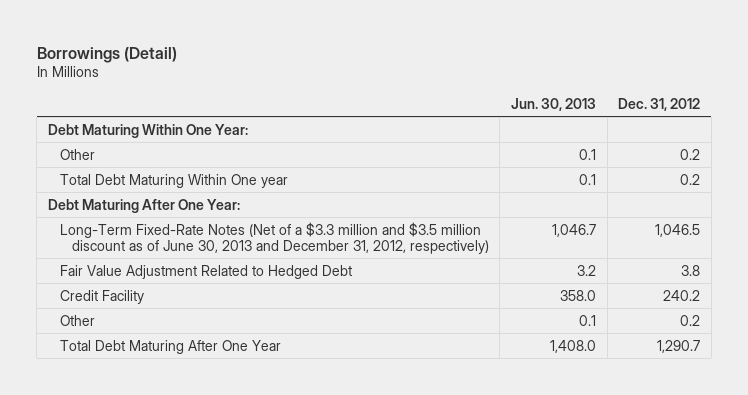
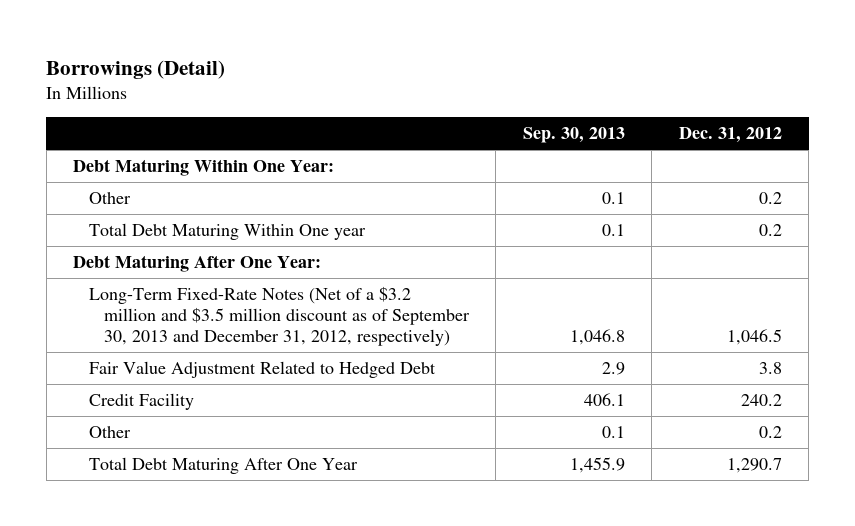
[510,97,596,111] Jun. 30, 2013 -> none
none -> [522,127,625,144] Sep. 30, 2013
[59,221,489,254] Long-Term Fixed-Rate Notes (Net of a $3.3 million and $3.5 million discount as of June 30, 2013 and December 31, 2012, respectively) -> [88,285,471,347] Long-Term Fixed-Rate Notes (Net of a $3.2 million and $3.5 million discount as of September 30, 2013 and December 31, 2012, respectively)

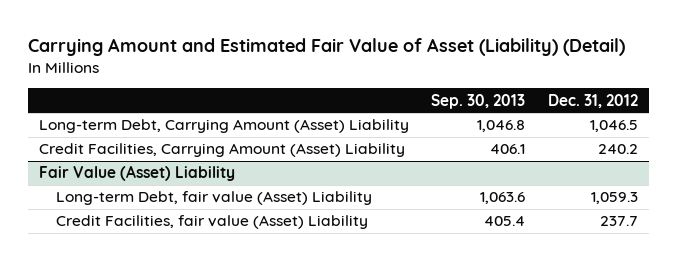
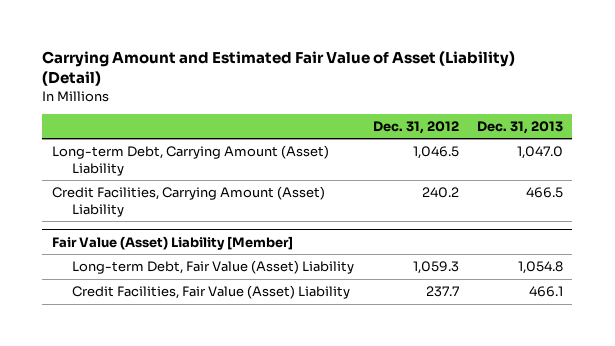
[431,93,526,109] Sep. 30, 2013 -> none
none -> [477,120,564,134] Dec. 31, 2013
[38,165,235,182] Fair Value (Asset) Liability -> [51,235,293,250] Fair Value (Asset) Liability [Member]
[55,191,372,206] Long-term Debt, fair value (Asset) Liability -> [71,260,354,275] Long-term Debt, Fair Value (Asset) Liability
[55,215,368,230] Credit Facilities, fair value (Asset) Liability -> [71,285,350,300] Credit Facilities, Fair Value (Asset) Liability

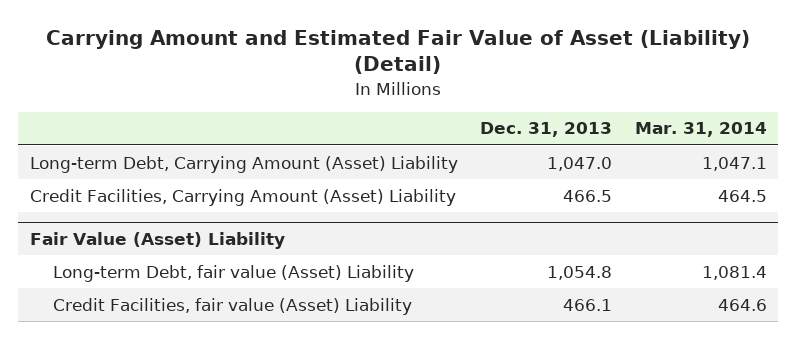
[372,120,459,134] Dec. 31, 2012 -> none
none -> [634,122,767,138] Mar. 31, 2014
[51,235,293,250] Fair Value (Asset) Liability [Member] -> [29,232,285,250] Fair Value (Asset) Liability
[71,260,354,275] Long-term Debt, Fair Value (Asset) Liability -> [53,264,415,282] Long-term Debt, fair value (Asset) Liability
[71,285,350,300] Credit Facilities, Fair Value (Asset) Liability -> [53,297,413,315] Credit Facilities, fair value (Asset) Liability

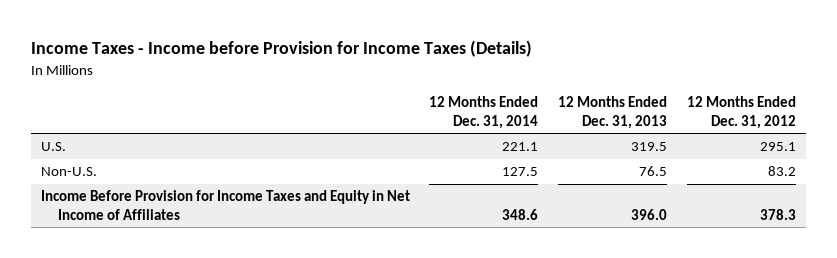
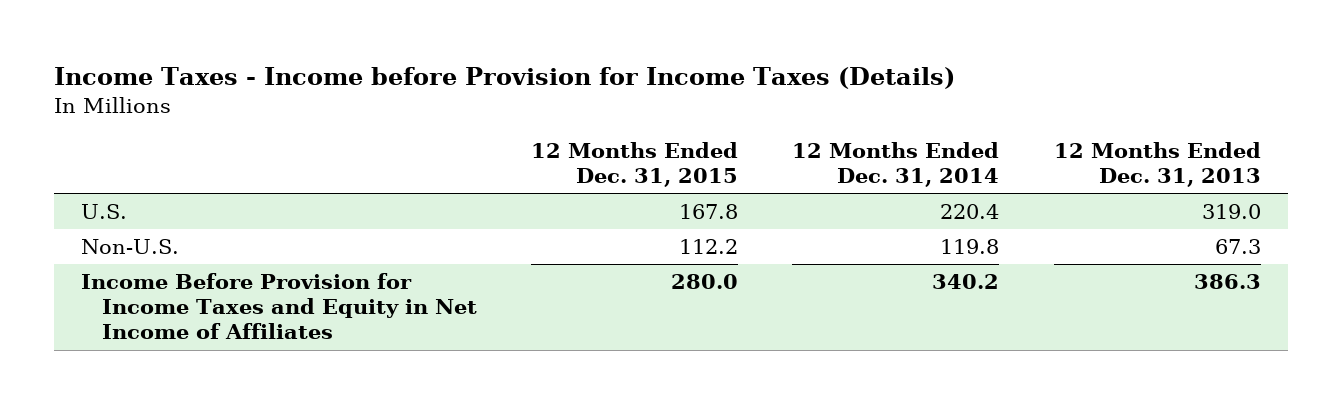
[687,96,797,129] 12 Months Ended Dec. 31, 2012 -> none
none -> [531,142,739,188] 12 Months Ended Dec. 31, 2015
[502,142,539,152] 221.1 -> [940,203,1000,219] 220.4
[631,142,668,152] 319.5 -> [1201,203,1261,219] 319.0
[502,167,539,177] 127.5 -> [940,238,1000,254] 119.8
[639,166,668,177] 76.5 -> [1214,238,1261,254] 67.3
[502,208,539,220] 348.6 -> [932,273,1000,289] 340.2
[631,208,668,220] 396.0 -> [1193,273,1261,289] 386.3

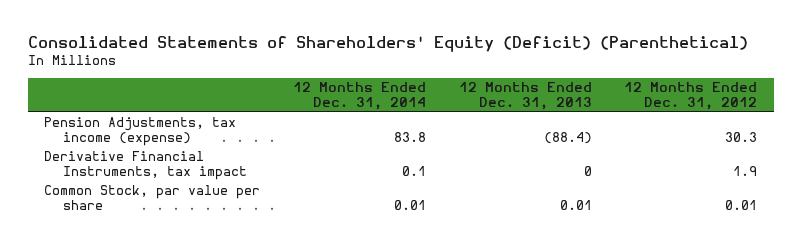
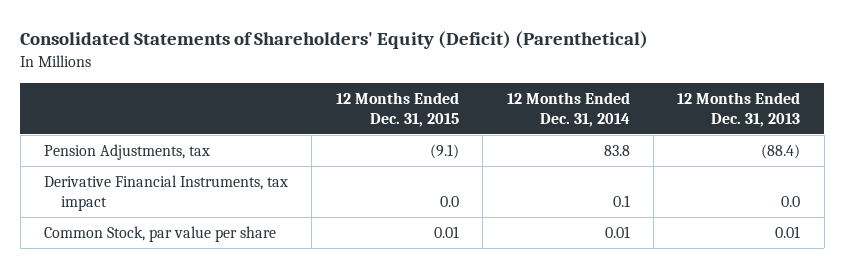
[624,82,758,111] 12 Months Ended Dec. 31, 2012 -> none
none -> [335,92,459,127] 12 Months Ended Dec. 31, 2015
[44,117,237,147] Pension Adjustments, tax income (expense) -> [44,144,211,161] Pension Adjustments, tax
[583,166,592,177] 0 -> [781,195,801,207] 0.0

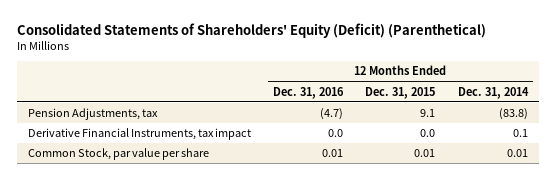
[677,92,801,127] 12 Months Ended Dec. 31, 2013 -> none
none -> [273,86,345,99] Dec. 31, 2016
[429,144,459,160] (9.1) -> [420,109,436,118] 9.1
[603,145,630,157] 83.8 -> [498,108,528,121] (83.8)

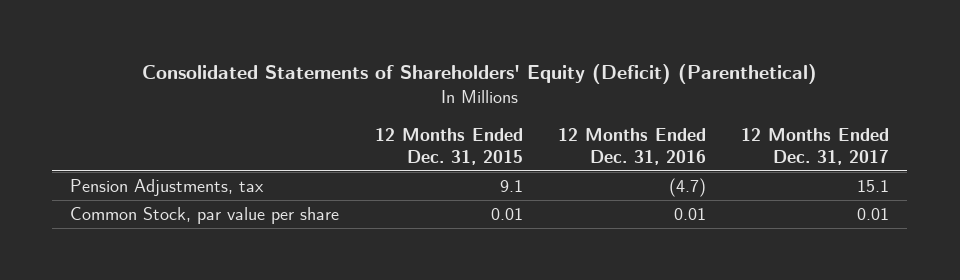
[457,86,529,99] Dec. 31, 2014 -> none
none -> [741,127,890,165] 12 Months Ended Dec. 31, 2017
[28,128,252,141] Derivative Financial Instruments, tax impact -> none

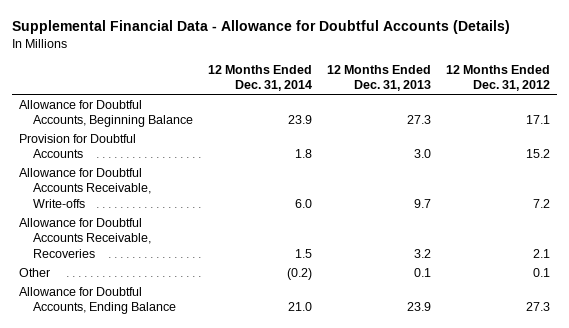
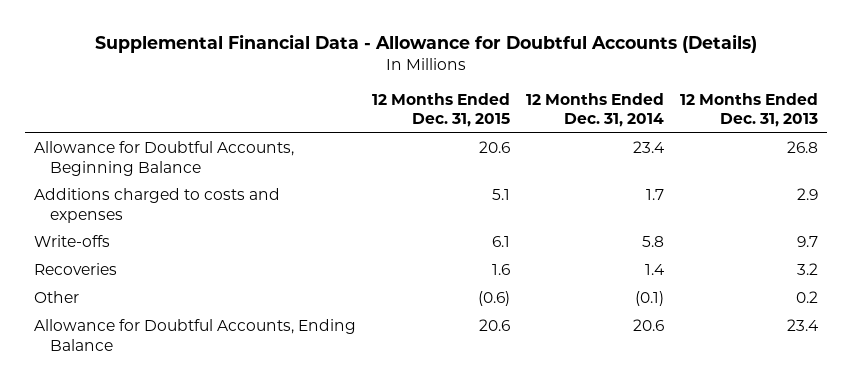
[445,64,550,92] 12 Months Ended Dec. 31, 2012 -> none
none -> [371,92,510,128] 12 Months Ended Dec. 31, 2015
[19,133,137,159] Provision for Doubtful Accounts -> none
[19,217,152,258] Allowance for Doubtful Accounts Receivable, Recoveries -> none
[288,115,313,125] 23.9 -> [633,141,666,154] 23.4
[406,115,431,125] 27.3 -> [787,141,819,154] 26.8
none -> [33,188,280,223] Additions charged to costs and expenses
[19,167,152,208] Allowance for Doubtful Accounts Receivable, Write-offs -> [33,235,110,248] Write-offs
[295,198,313,208] 6.0 -> [642,236,665,248] 5.8
none -> [33,263,117,276] Recoveries
[287,267,313,280] (0.2) -> [635,291,665,307] (0.1)
[413,267,431,277] 0.1 -> [796,291,819,304] 0.2
[288,302,313,312] 21.0 -> [633,319,665,332] 20.6
[406,302,431,312] 23.9 -> [787,319,820,332] 23.4

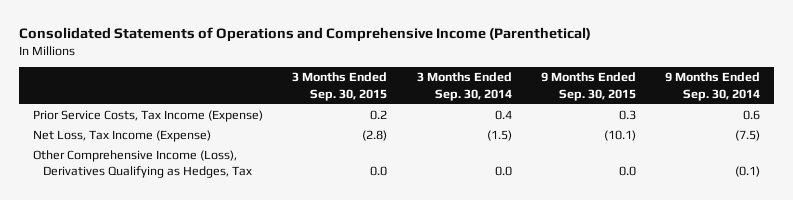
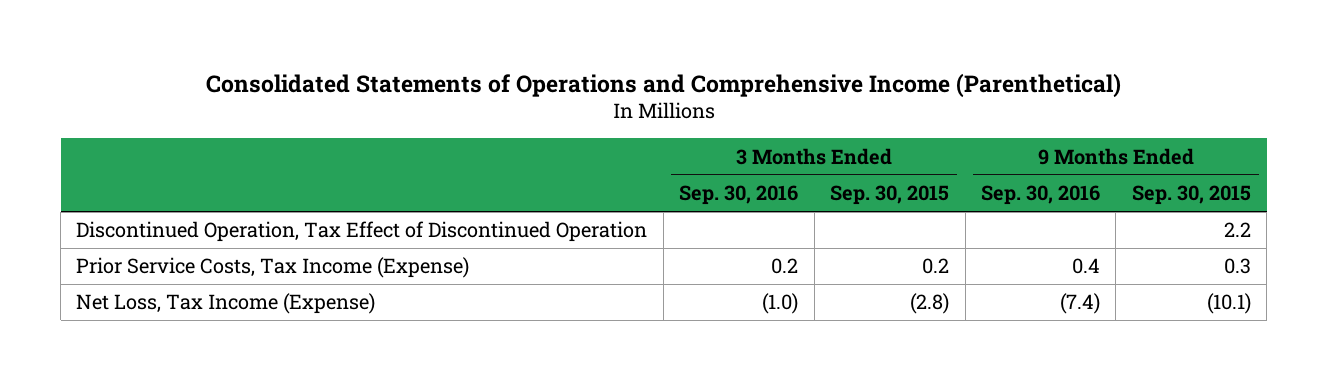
[416,72,512,101] 3 Months Ended Sep. 30, 2014 -> none
[664,72,760,101] 9 Months Ended Sep. 30, 2014 -> none
none -> [679,185,799,206] Sep. 30, 2016
none -> [980,185,1100,206] Sep. 30, 2016
none -> [76,221,648,243] Discontinued Operation, Tax Effect of Discontinued Operation
[33,150,252,179] Other Comprehensive Income (Loss), Derivatives Qualifying as Hedges, Tax -> none

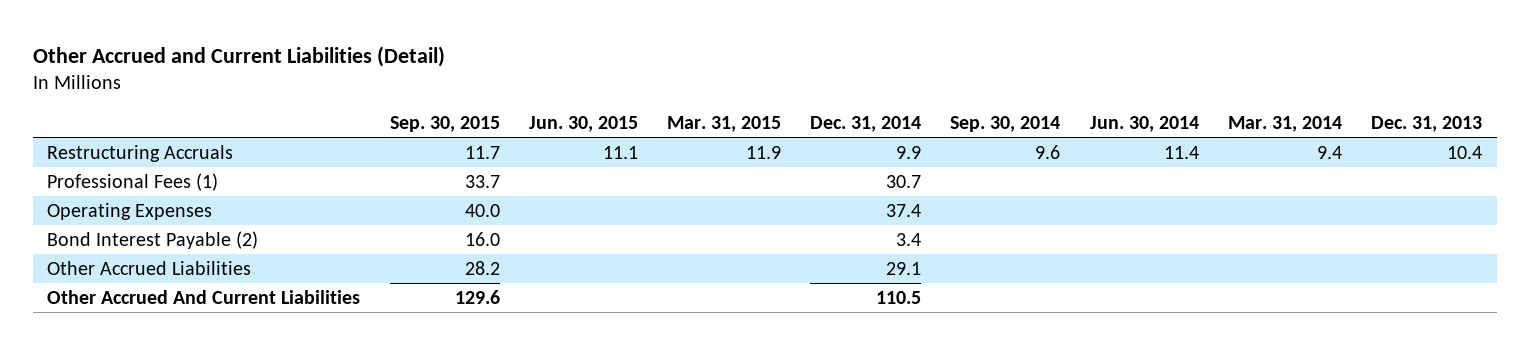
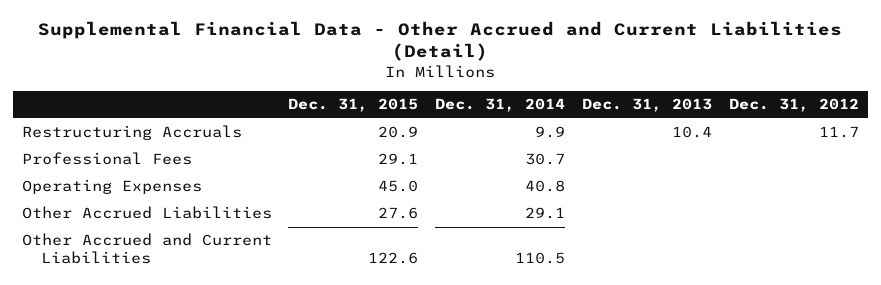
[32,45,445,67] Other Accrued and Current Liabilities (Detail) -> [38,21,843,62] Supplemental Financial Data - Other Accrued and Current Liabilities (Detail)
[389,116,500,133] Sep. 30, 2015 -> none
[528,116,638,133] Jun. 30, 2015 -> none
[667,116,782,133] Mar. 31, 2015 -> none
[950,116,1061,133] Sep. 30, 2014 -> none
[1089,116,1199,133] Jun. 30, 2014 -> none
[1227,116,1342,133] Mar. 31, 2014 -> none
none -> [288,98,419,113] Dec. 31, 2015
none -> [729,98,860,113] Dec. 31, 2012
[47,230,259,249] Bond Interest Payable (2) -> none
[47,172,219,191] Professional Fees (1) -> [21,152,192,166] Professional Fees
[886,203,922,217] 37.4 -> [525,180,566,193] 40.8
[47,289,361,304] Other Accrued And Current Liabilities -> [21,233,272,265] Other Accrued and Current Liabilities

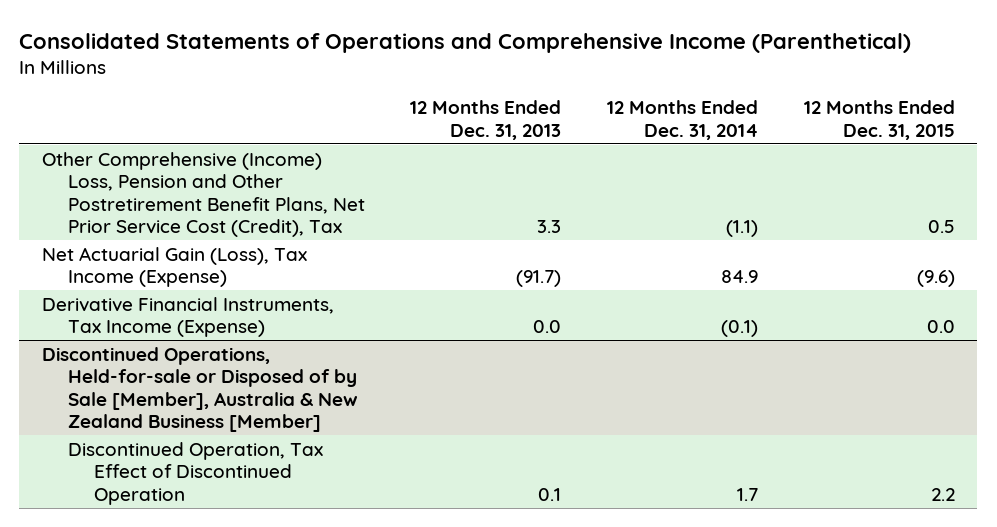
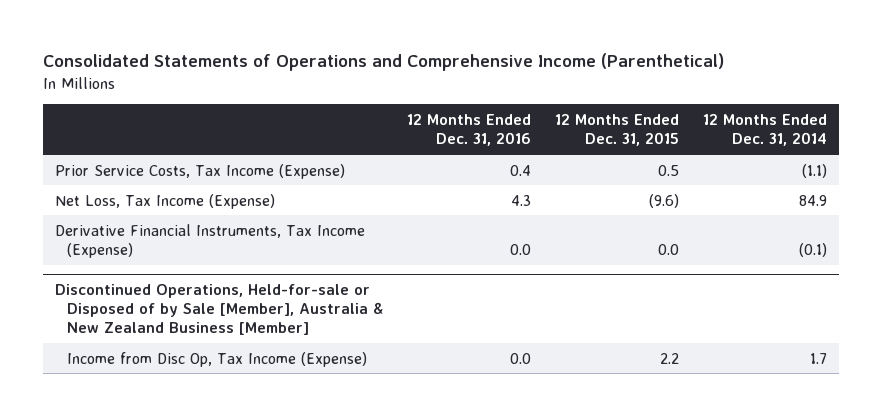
[410,100,562,140] 12 Months Ended Dec. 31, 2013 -> none
none -> [406,114,531,147] 12 Months Ended Dec. 31, 2016
[42,151,365,238] Other Comprehensive (Income) Loss, Pension and Other Postretirement Benefit Plans, Net Prior Service Cost (Credit), Tax -> [54,163,345,179] Prior Service Costs, Tax Income (Expense)
[42,246,308,288] Net Actuarial Gain (Loss), Tax Income (Expense) -> [54,193,275,209] Net Loss, Tax Income (Expense)
[67,441,323,505] Discontinued Operation, Tax Effect of Discontinued Operation -> [67,351,368,367] Income from Disc Op, Tax Income (Expense)

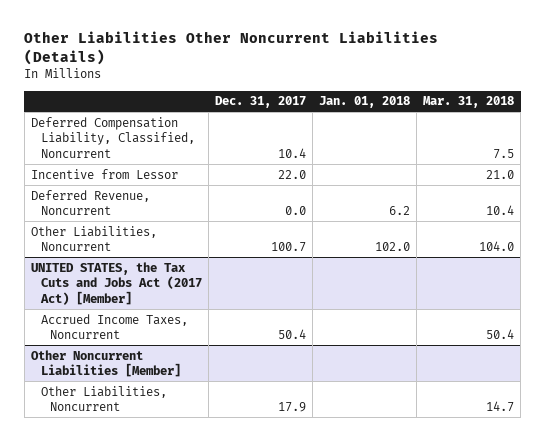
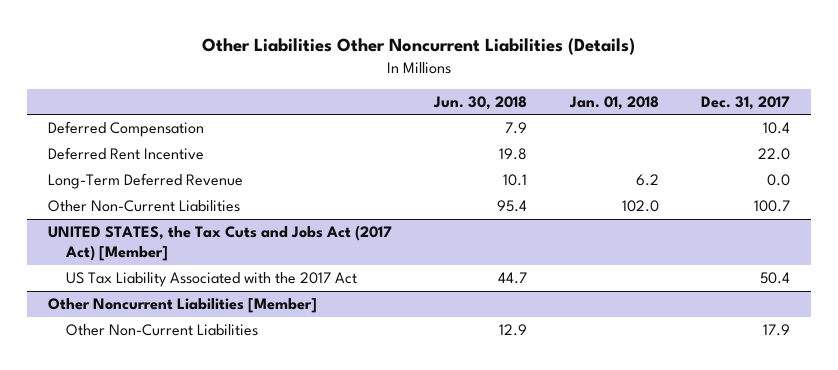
[423,96,515,109] Mar. 31, 2018 -> none
none -> [433,95,528,110] Jun. 30, 2018
[31,116,195,158] Deferred Compensation Liability, Classified, Noncurrent -> [47,121,204,138] Deferred Compensation
[31,168,179,179] Incentive from Lessor -> [47,147,204,161] Deferred Rent Incentive
[31,189,151,216] Deferred Revenue, Noncurrent -> [47,173,243,190] Long-Term Deferred Revenue
[31,225,158,252] Other Liabilities, Noncurrent -> [47,200,240,213] Other Non-Current Liabilities
[40,313,188,340] Accrued Income Taxes, Noncurrent -> [65,272,357,288] US Tax Liability Associated with the 2017 Act
[40,385,167,412] Other Liabilities, Noncurrent -> [65,324,258,337] Other Non-Current Liabilities

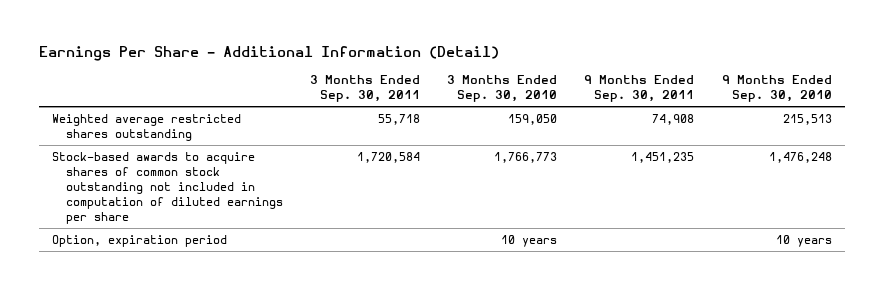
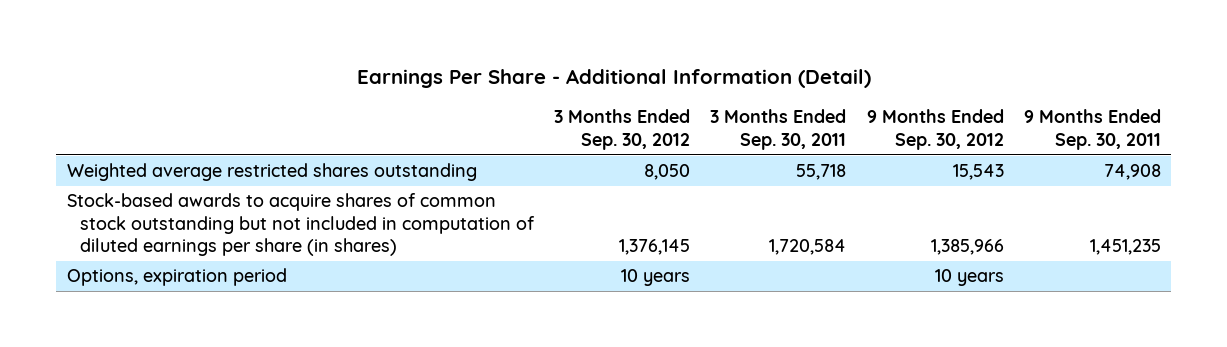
[447,75,558,103] 3 Months Ended Sep. 30, 2010 -> none
[721,75,832,103] 9 Months Ended Sep. 30, 2010 -> none
none -> [554,109,691,150] 3 Months Ended Sep. 30, 2012
none -> [866,109,1004,150] 9 Months Ended Sep. 30, 2012
[52,151,284,225] Stock-based awards to acquire shares of common stock outstanding not included in computation of diluted earnings per share -> [66,193,535,256] Stock-based awards to acquire shares of common stock outstanding but not included in computation of diluted earnings per share (in shares)
[52,234,228,247] Option, expiration period -> [66,268,287,287] Options, expiration period

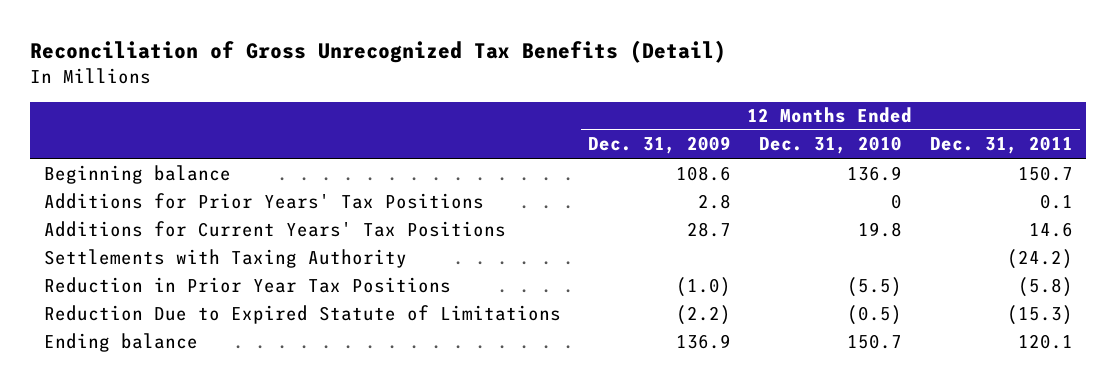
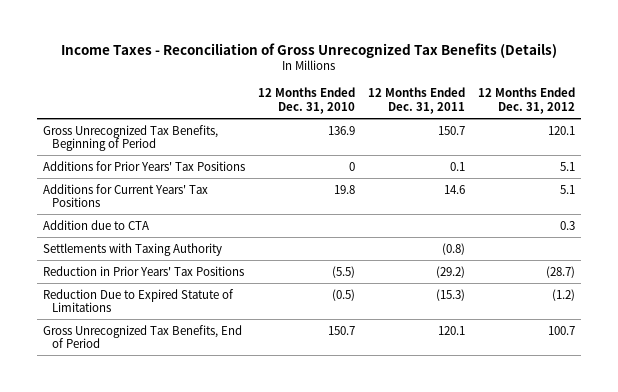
[29,40,726,64] Reconciliation of Gross Unrecognized Tax Benefits (Detail) -> [60,42,557,58] Income Taxes - Reconciliation of Gross Unrecognized Tax Benefits (Details)
[588,136,732,155] Dec. 31, 2009 -> none
none -> [477,87,575,115] 12 Months Ended Dec. 31, 2012
[43,164,231,184] Beginning balance -> [43,124,219,152] Gross Unrecognized Tax Benefits, Beginning of Period
none -> [43,219,150,230] Addition due to CTA
[1006,248,1073,269] (24.2) -> [441,242,465,255] (0.8)
[43,276,451,293] Reduction in Prior Year Tax Positions -> [43,265,245,276] Reduction in Prior Years' Tax Positions
[1017,276,1073,297] (5.8) -> [435,265,465,278] (29.2)
[43,332,198,352] Ending balance -> [43,324,243,349] Gross Unrecognized Tax Benefits, End of Period

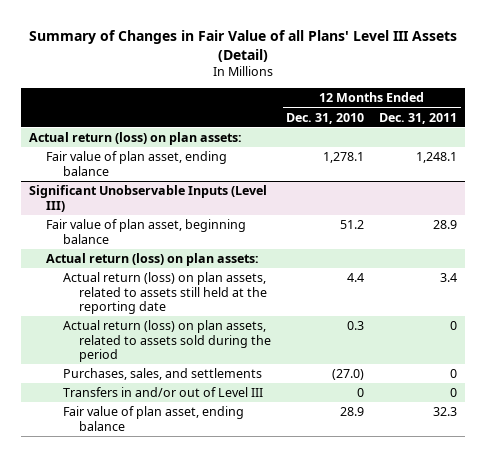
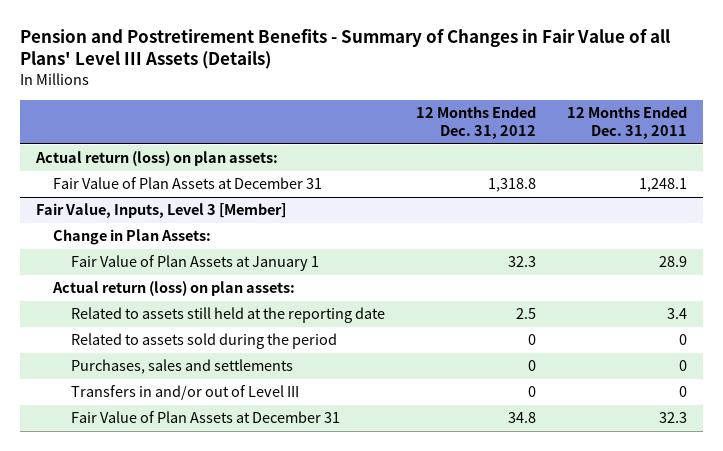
[28,29,457,62] Summary of Changes in Fair Value of all Plans' Level III Assets (Detail) -> [20,28,671,70] Pension and Postretirement Benefits - Summary of Changes in Fair Value of all Plans' Level III Assets (Details)
[286,112,365,124] Dec. 31, 2010 -> none
none -> [415,106,536,140] 12 Months Ended Dec. 31, 2012
[28,184,267,212] Significant Unobservable Inputs (Level III) -> none
[45,150,227,176] Fair value of plan asset, ending balance -> [53,177,323,190] Fair Value of Plan Assets at December 31
none -> [35,203,286,219] Fair Value, Inputs, Level 3 [Member]
none -> [53,229,212,246] Change in Plan Assets:
[45,218,246,244] Fair value of plan asset, beginning balance -> [70,255,319,272] Fair Value of Plan Assets at January 1
[62,271,268,315] Actual return (loss) on plan assets, related to assets still held at the reporting date -> [70,307,385,324] Related to assets still held at the reporting date
[62,319,272,363] Actual return (loss) on plan assets, related to assets sold during the period -> [70,333,337,350] Related to assets sold during the period
[62,367,262,380] Purchases, sales, and settlements -> [70,359,293,375] Purchases, sales and settlements
[62,405,244,431] Fair value of plan asset, ending balance -> [70,411,340,424] Fair Value of Plan Assets at December 31

